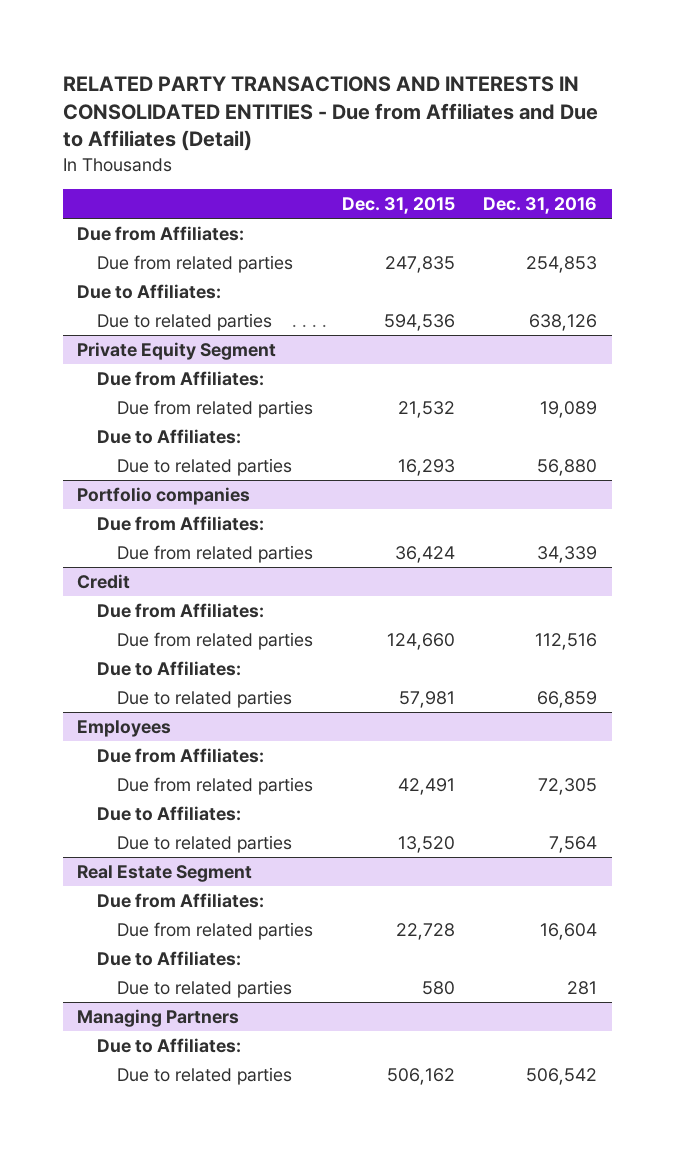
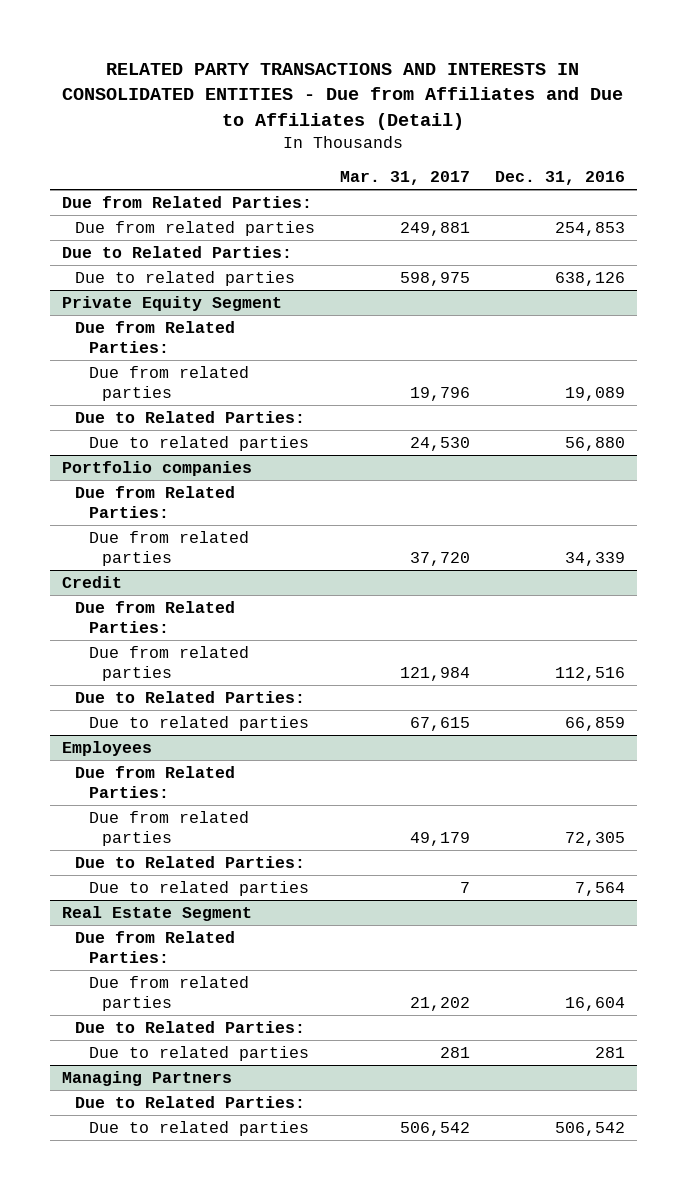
[341,196,455,214] Dec. 31, 2015 -> none
none -> [340,170,471,185] Mar. 31, 2017
[77,226,245,242] Due from Affiliates: -> [62,196,313,209] Due from Related Parties:
[77,284,222,300] Due to Affiliates: -> [62,246,293,259] Due to Related Parties:
[96,371,264,387] Due from Affiliates: -> [75,321,236,353] Due from Related Parties:
[96,429,241,445] Due to Affiliates: -> [75,411,306,424] Due to Related Parties:
[96,516,264,532] Due from Affiliates: -> [75,486,236,518] Due from Related Parties:
[96,603,264,619] Due from Affiliates: -> [75,601,236,633] Due from Related Parties:
[96,661,241,677] Due to Affiliates: -> [75,691,306,704] Due to Related Parties:
[96,748,264,764] Due from Affiliates: -> [75,766,236,798] Due from Related Parties:
[96,806,241,822] Due to Affiliates: -> [75,856,306,869] Due to Related Parties:
[96,893,264,909] Due from Affiliates: -> [75,931,236,963] Due from Related Parties:
[96,951,241,967] Due to Affiliates: -> [75,1021,306,1034] Due to Related Parties:
[96,1038,241,1054] Due to Affiliates: -> [75,1096,306,1109] Due to Related Parties:

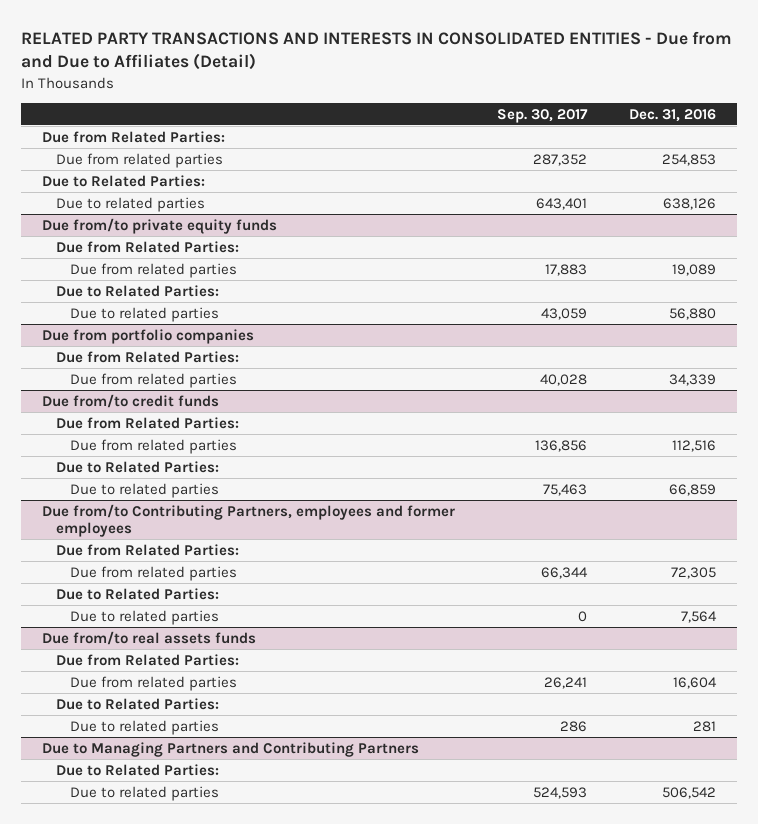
[62,63,624,130] RELATED PARTY TRANSACTIONS AND INTERESTS IN CONSOLIDATED ENTITIES - Due from Affiliates and Due to Affiliates (Detail) -> [20,31,732,71] RELATED PARTY TRANSACTIONS AND INTERESTS IN CONSOLIDATED ENTITIES - Due from and Due to Affiliates (Detail)
[340,170,471,185] Mar. 31, 2017 -> none
none -> [497,108,589,123] Sep. 30, 2017
[62,296,283,312] Private Equity Segment -> [41,217,277,234] Due from/to private equity funds
[62,461,253,477] Portfolio companies -> [41,328,254,344] Due from portfolio companies
[62,576,123,589] Credit -> [41,393,219,408] Due from/to credit funds
[62,741,153,757] Employees -> [41,503,455,538] Due from/to Contributing Partners, employees and former employees
[62,906,253,922] Real Estate Segment -> [41,630,256,645] Due from/to real assets funds
[62,1071,233,1087] Managing Partners -> [41,741,419,757] Due to Managing Partners and Contributing Partners

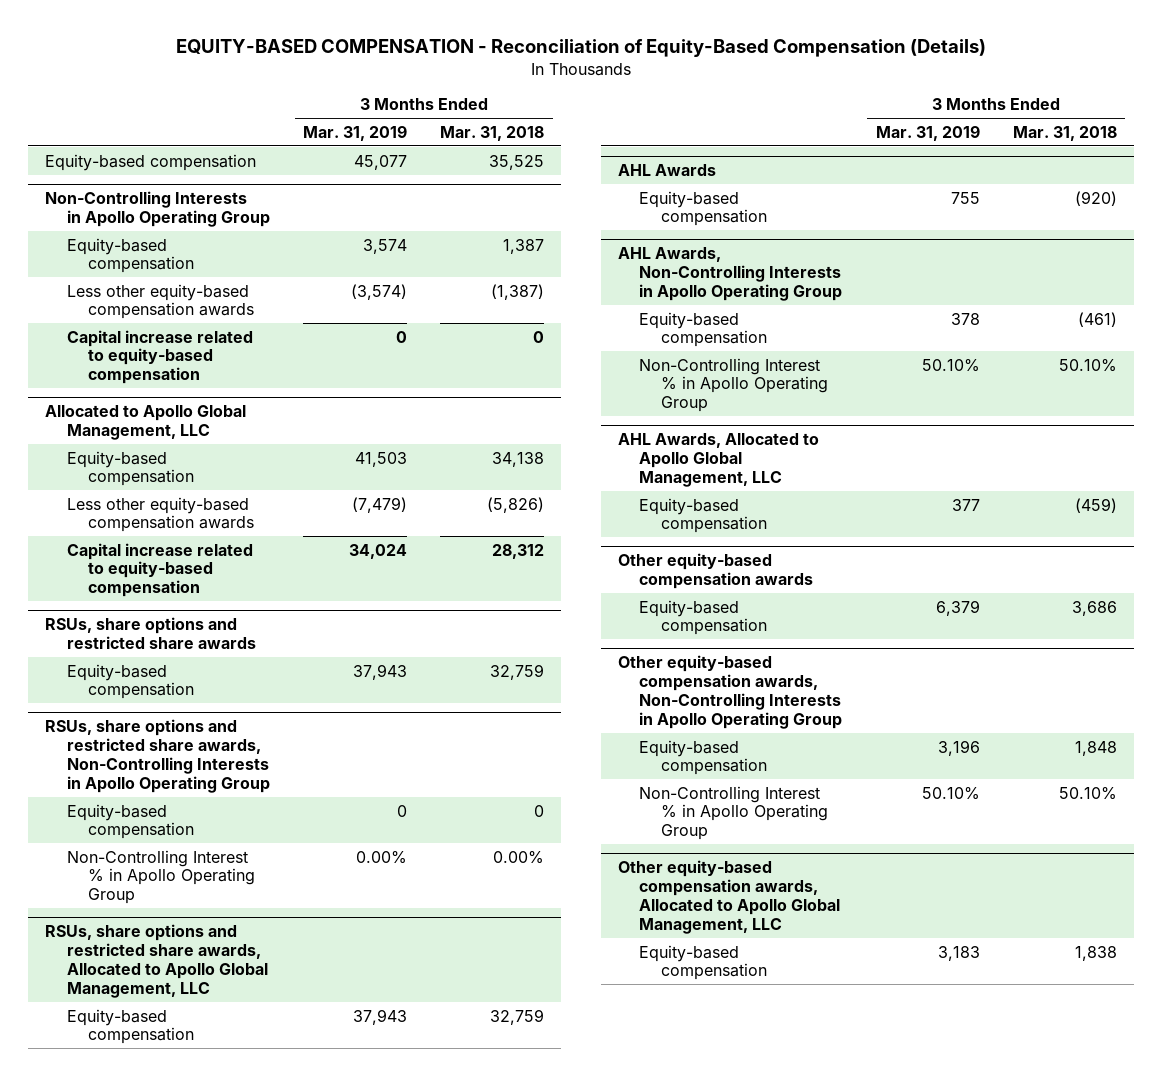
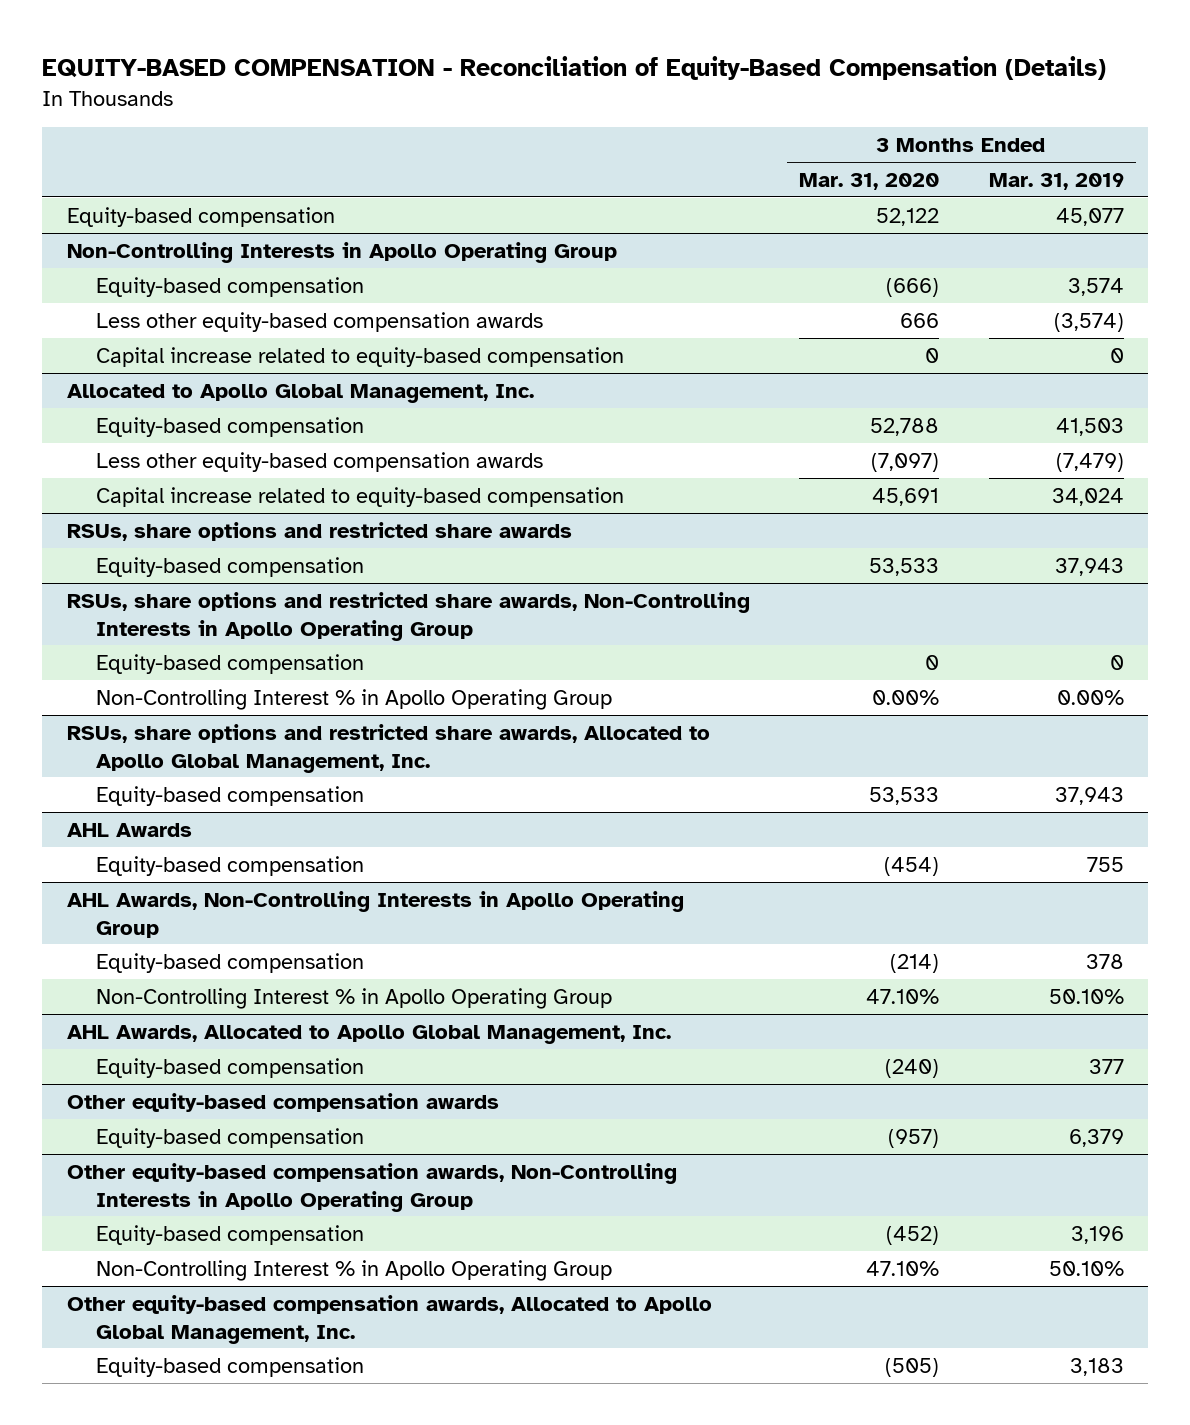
[440,125,545,141] Mar. 31, 2018 -> none
none -> [799,172,940,190] Mar. 31, 2020
[45,405,247,440] Allocated to Apollo Global Management, LLC -> [66,383,534,403] Allocated to Apollo Global Management, Inc.
[45,924,268,998] RSUs, share options and restricted share awards, Allocated to Apollo Global Management, LLC -> [66,723,710,773] RSUs, share options and restricted share awards, Allocated to Apollo Global Management, Inc.
[617,433,819,487] AHL Awards, Allocated to Apollo Global Management, LLC -> [66,1024,671,1044] AHL Awards, Allocated to Apollo Global Management, Inc.
[617,860,841,934] Other equity-based compensation awards, Allocated to Apollo Global Management, LLC -> [66,1294,712,1344] Other equity-based compensation awards, Allocated to Apollo Global Management, Inc.

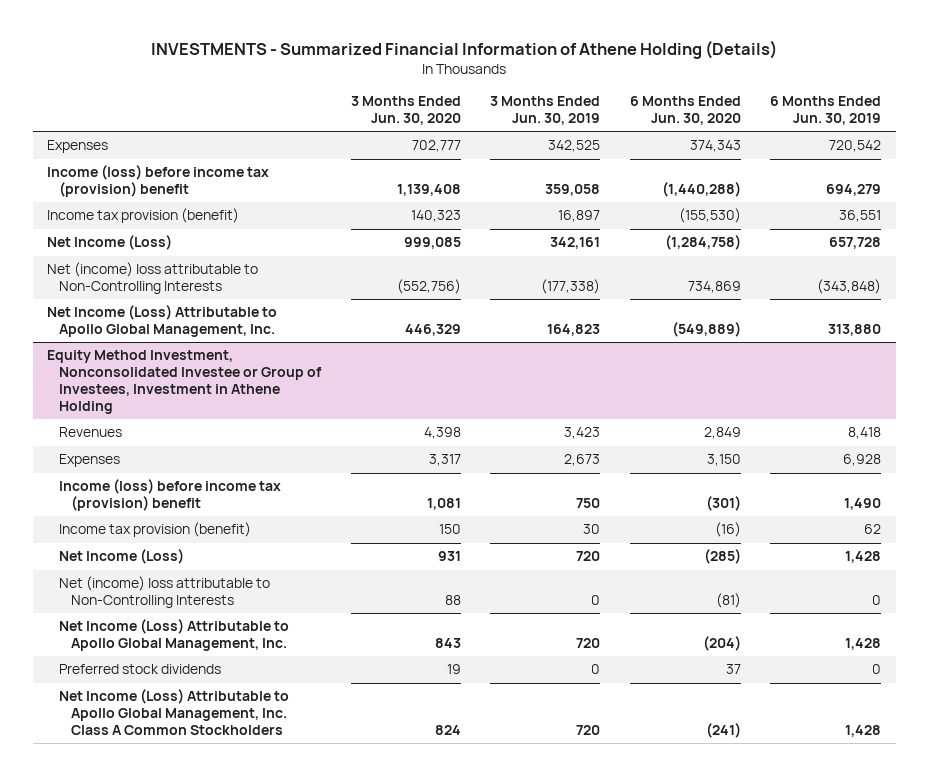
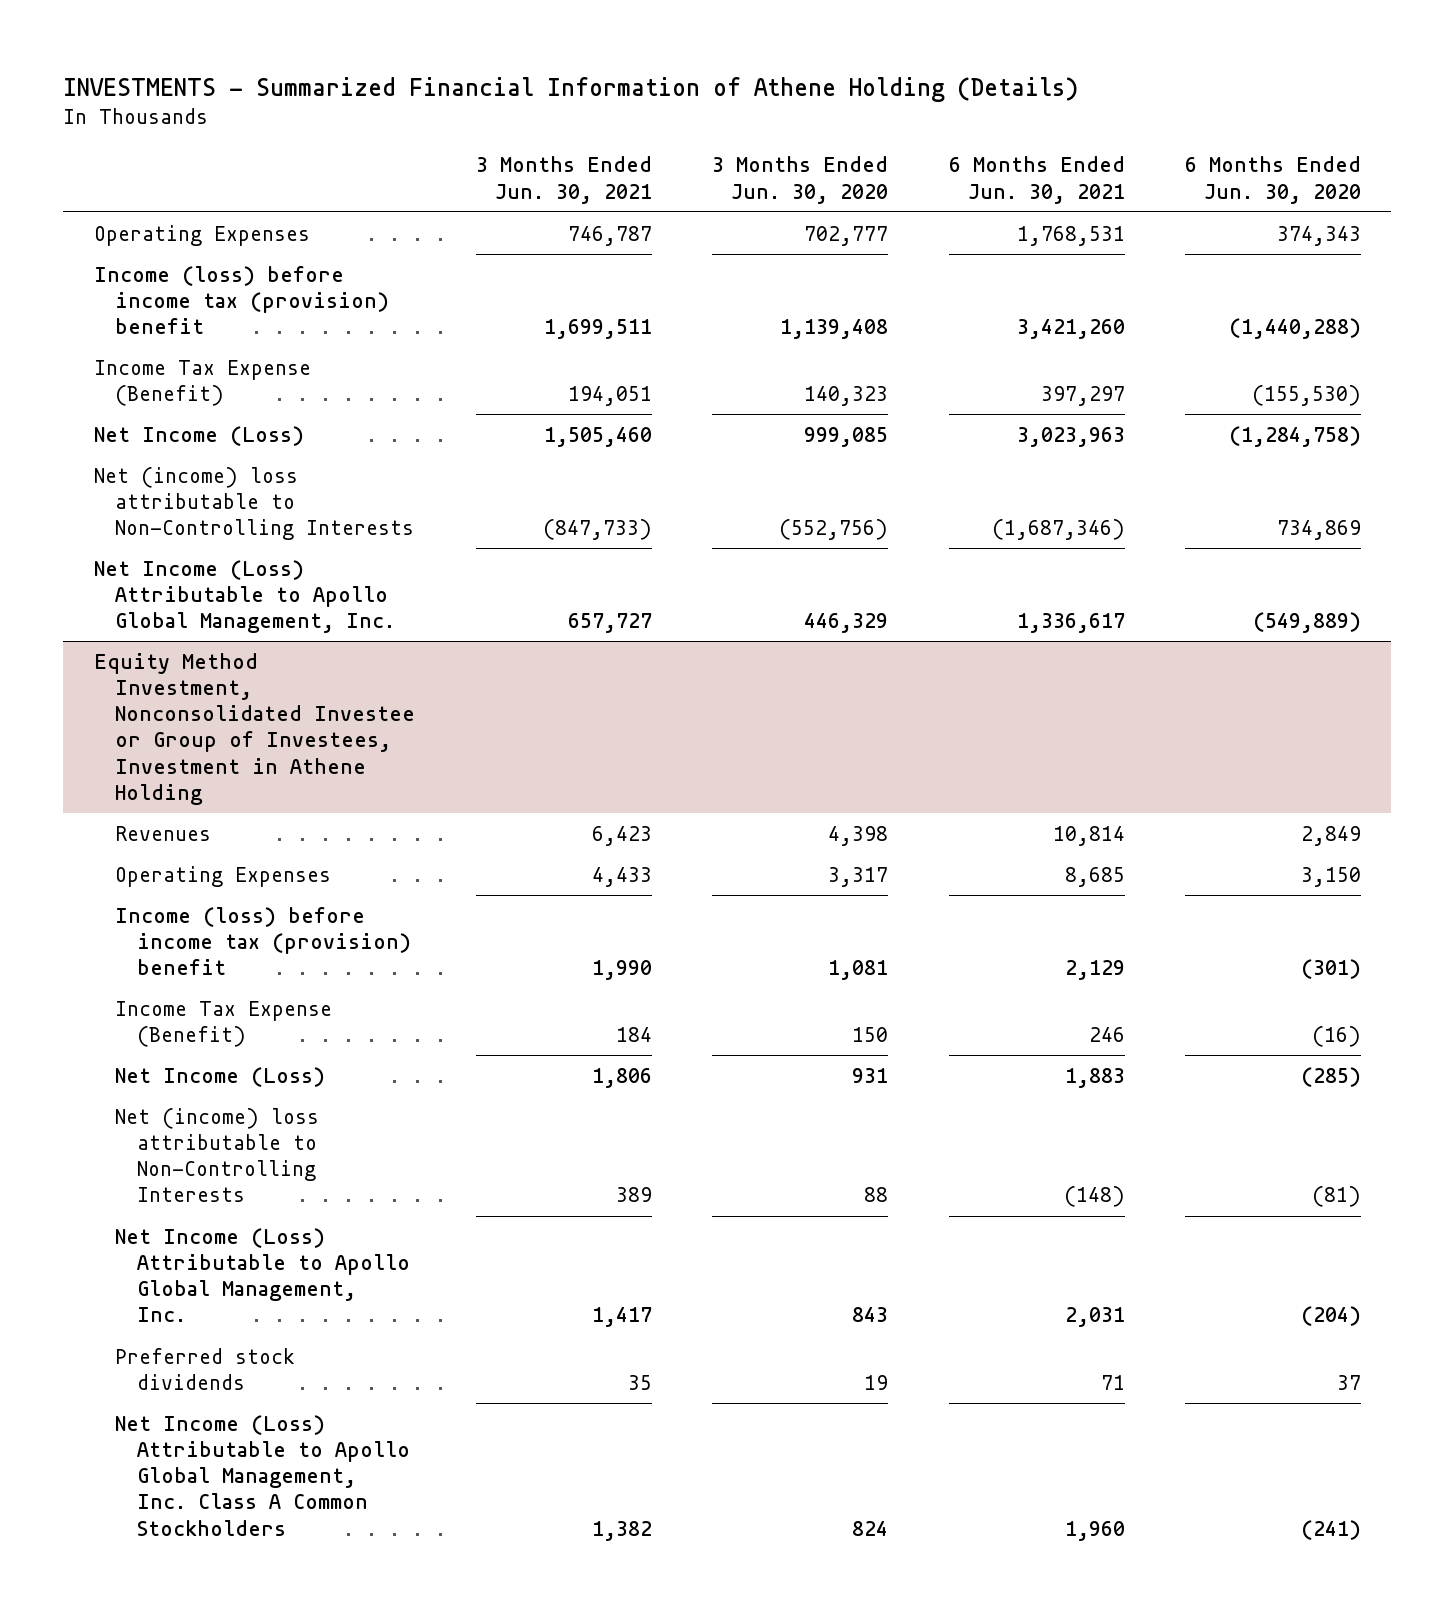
[490,96,601,125] 3 Months Ended Jun. 30, 2019 -> none
[770,96,882,125] 6 Months Ended Jun. 30, 2019 -> none
none -> [475,156,652,204] 3 Months Ended Jun. 30, 2021
none -> [948,156,1125,204] 6 Months Ended Jun. 30, 2021
[47,140,109,154] Expenses -> [93,224,310,246] Operating Expenses
[47,208,240,224] Income tax provision (benefit) -> [93,359,311,406] Income Tax Expense (Benefit)
[59,454,121,468] Expenses -> [115,865,332,887] Operating Expenses
[59,522,252,538] Income tax provision (benefit) -> [115,1000,333,1047] Income Tax Expense (Benefit)

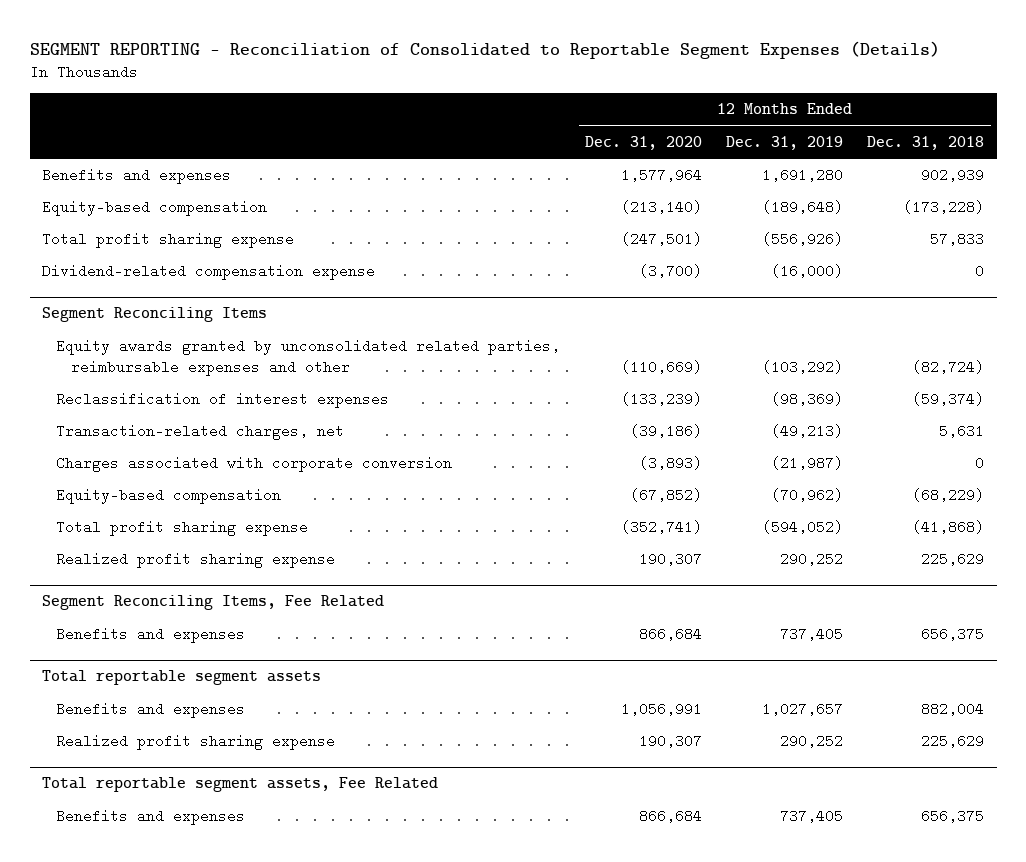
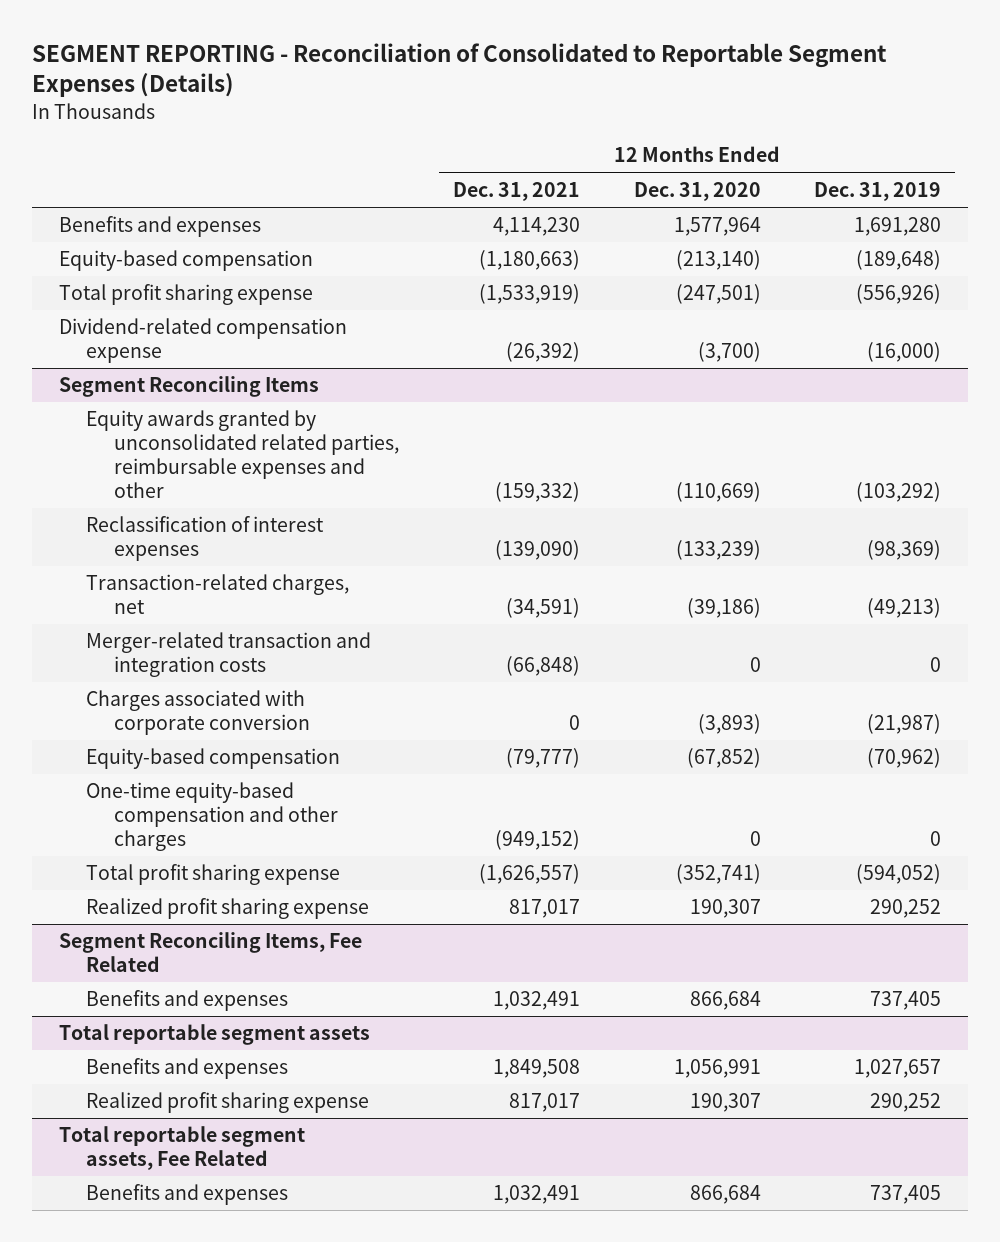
[867,135,985,150] Dec. 31, 2018 -> none
none -> [452,181,580,201] Dec. 31, 2021
none -> [86,632,372,678] Merger-related transaction and integration costs
none -> [86,782,338,852] One-time equity-based compensation and other charges

